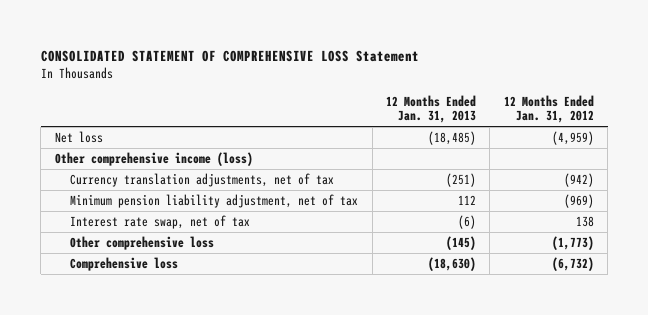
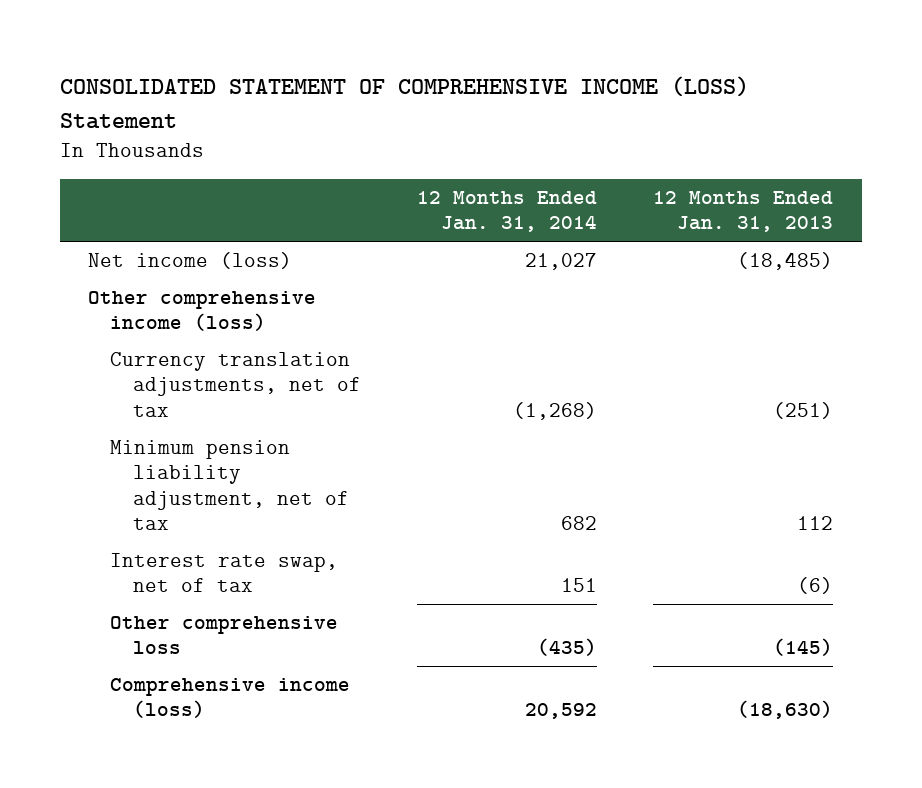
[40,49,419,62] CONSOLIDATED STATEMENT OF COMPREHENSIVE LOSS Statement -> [59,75,749,129] CONSOLIDATED STATEMENT OF COMPREHENSIVE INCOME (LOSS) Statement
[503,94,594,124] 12 Months Ended Jan. 31, 2012 -> none
none -> [417,190,598,233] 12 Months Ended Jan. 31, 2014
[54,130,103,143] Net loss -> [88,252,293,270] Net income (loss)
[70,256,179,271] Comprehensive loss -> [110,678,351,719] Comprehensive income (loss)

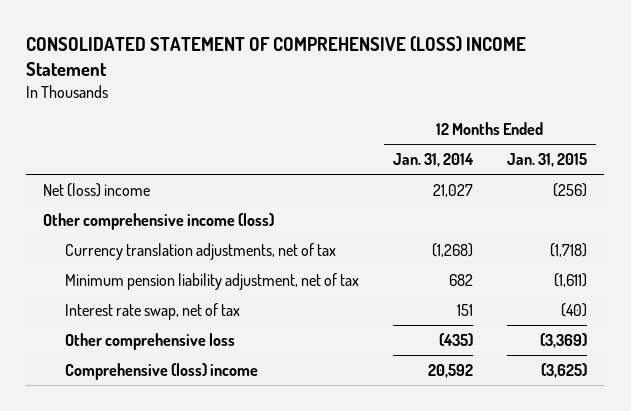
[59,75,749,129] CONSOLIDATED STATEMENT OF COMPREHENSIVE INCOME (LOSS) Statement -> [26,36,527,77] CONSOLIDATED STATEMENT OF COMPREHENSIVE (LOSS) INCOME Statement
[653,190,834,233] 12 Months Ended Jan. 31, 2013 -> none
none -> [507,153,588,168] Jan. 31, 2015
[88,252,293,270] Net income (loss) -> [43,182,151,197] Net (loss) income
[110,678,351,719] Comprehensive income (loss) -> [64,362,258,380] Comprehensive (loss) income

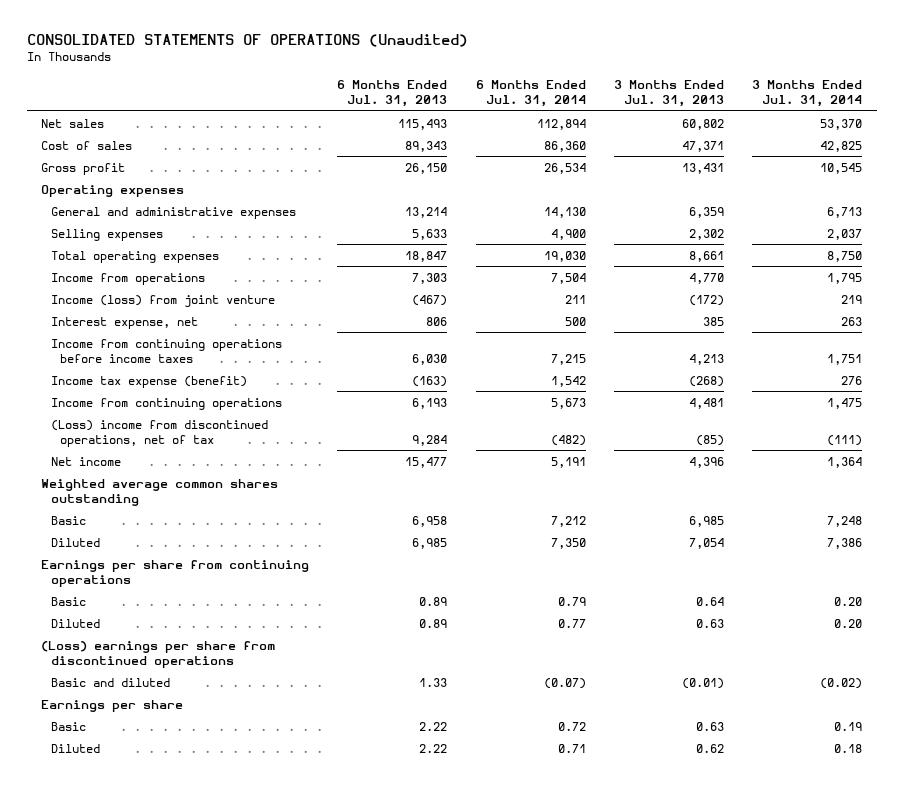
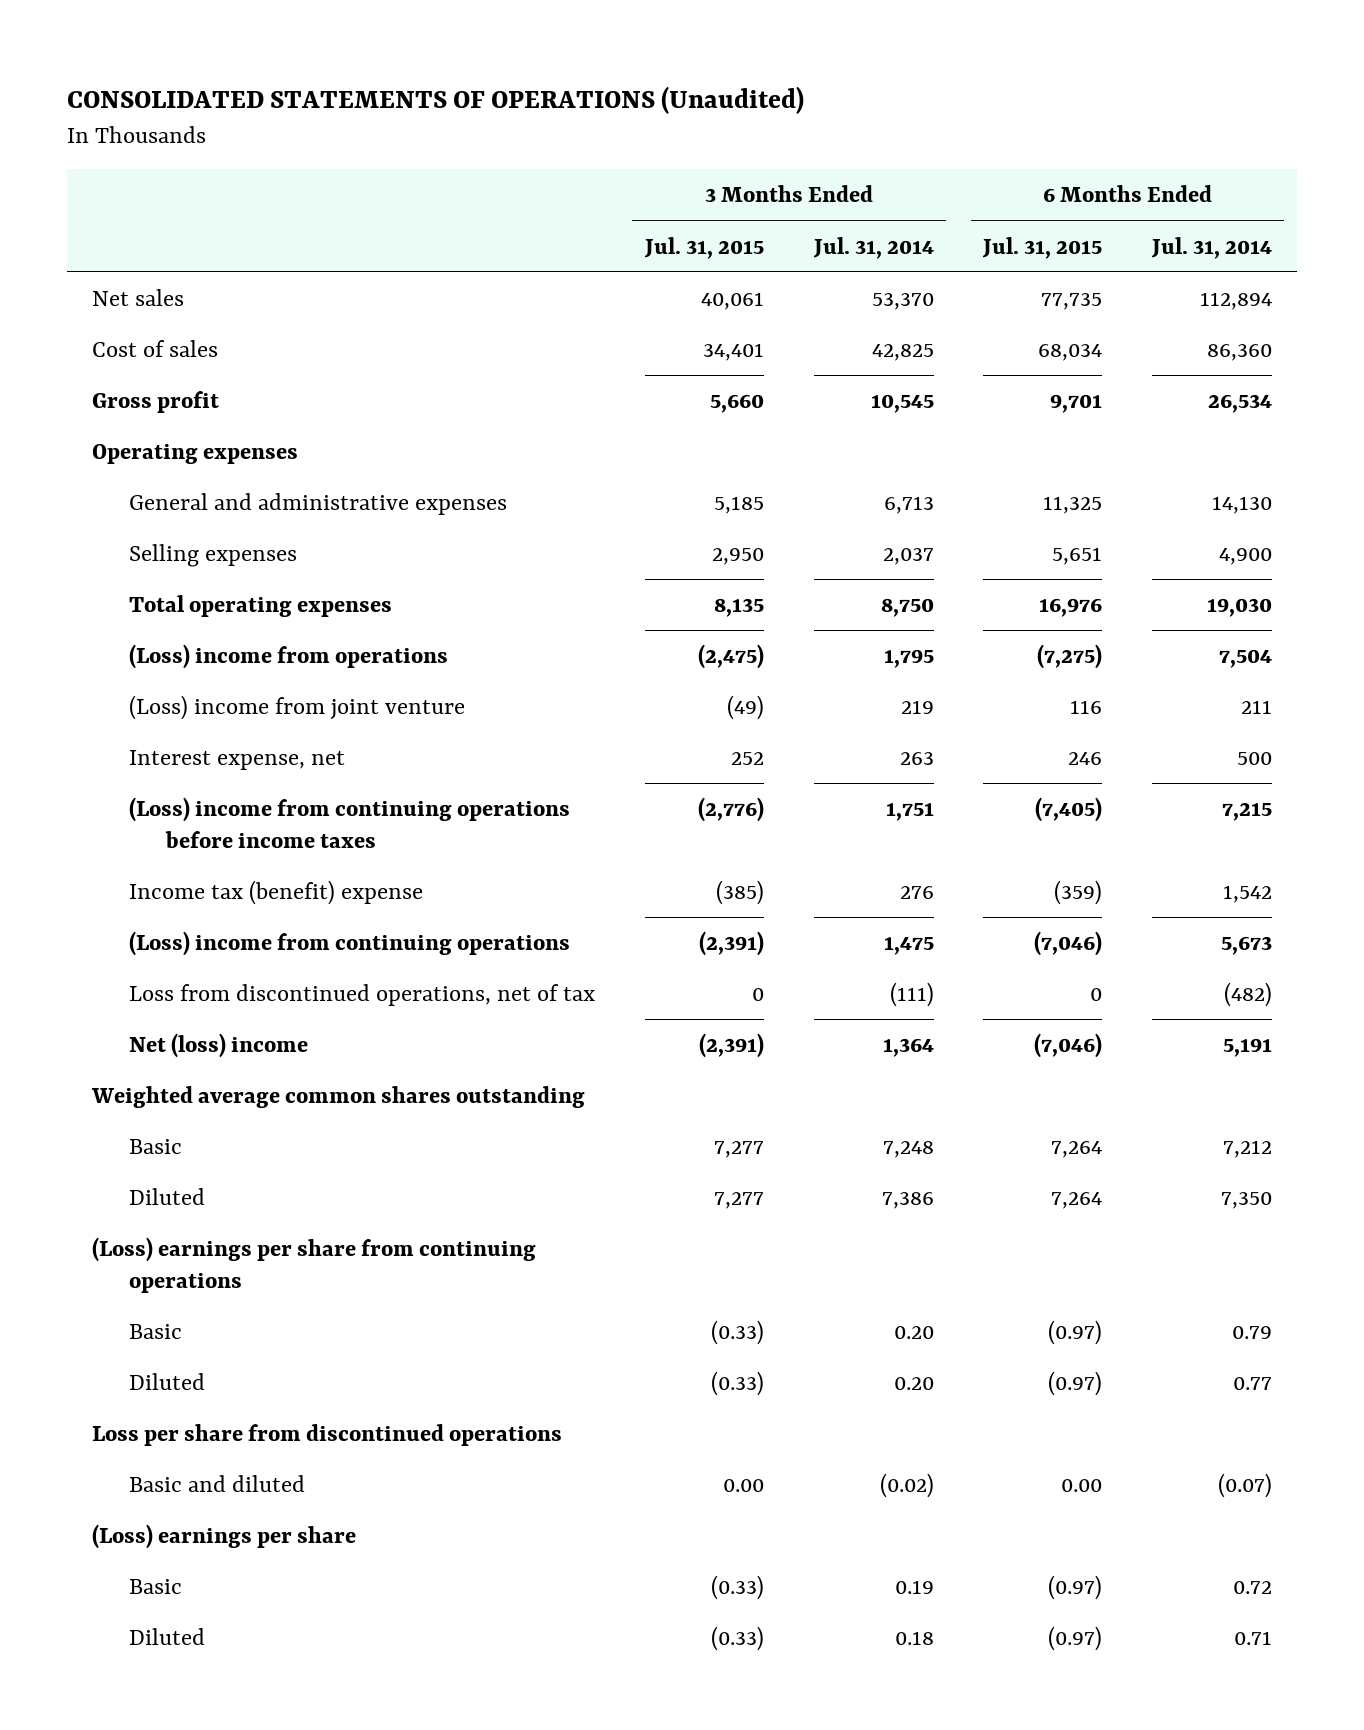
[337,80,448,108] 6 Months Ended Jul. 31, 2013 -> none
[613,80,724,108] 3 Months Ended Jul. 31, 2013 -> none
none -> [643,236,764,259] Jul. 31, 2015
none -> [982,236,1103,259] Jul. 31, 2015
[50,272,205,285] Income from operations -> [129,644,449,670] (Loss) income from operations
[50,294,275,307] Income (loss) from joint venture -> [129,695,466,721] (Loss) income from joint venture
[50,338,282,363] Income from continuing operations before income taxes -> [129,797,571,849] (Loss) income from continuing operations before income taxes
[50,375,247,388] Income tax expense (benefit) -> [129,880,424,906] Income tax (benefit) expense
[50,397,282,410] Income from continuing operations -> [129,931,571,957] (Loss) income from continuing operations
[50,419,268,447] (Loss) income from discontinued operations, net of tax -> [129,984,596,1007] Loss from discontinued operations, net of tax
[50,456,121,466] Net income -> [129,1033,309,1059] Net (loss) income
[40,559,309,587] Earnings per share from continuing operations -> [92,1237,537,1294] (Loss) earnings per share from continuing operations
[40,640,275,668] (Loss) earnings per share from discontinued operations -> [92,1424,563,1447] Loss per share from discontinued operations
[40,699,183,712] Earnings per share -> [92,1524,357,1550] (Loss) earnings per share

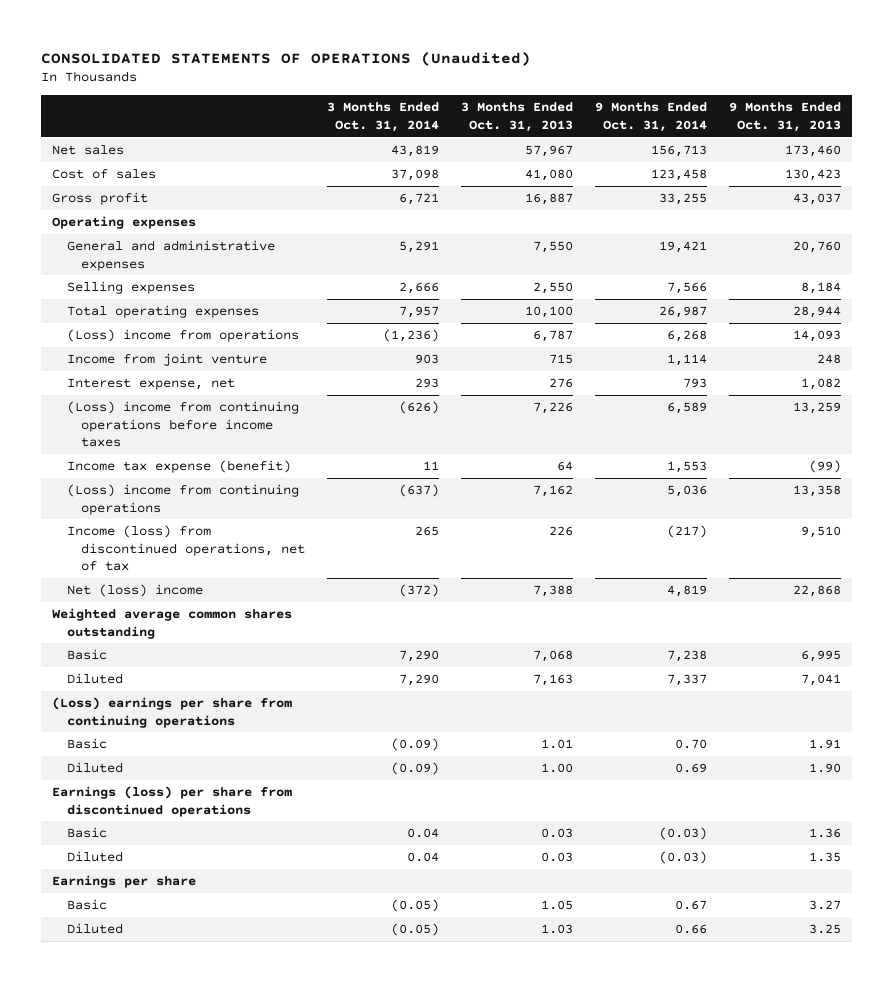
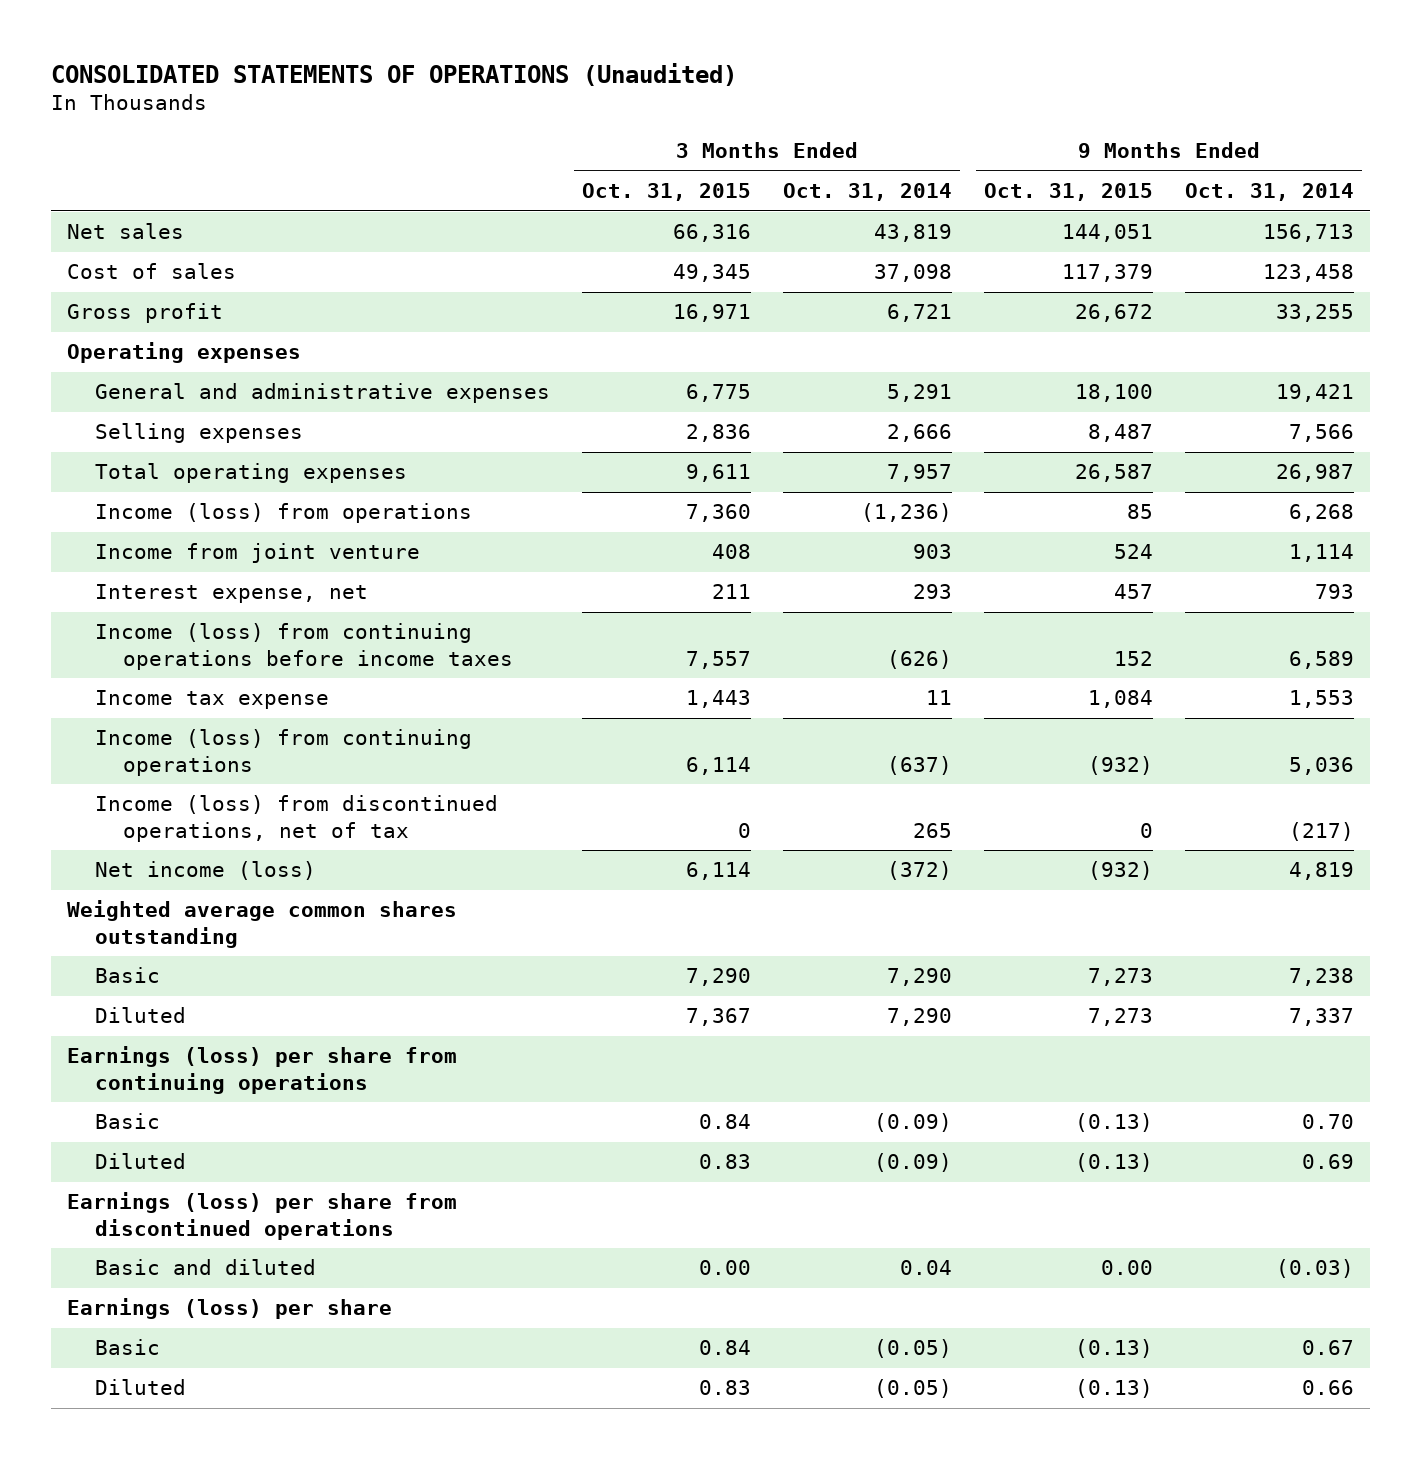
[460,102,573,132] 3 Months Ended Oct. 31, 2013 -> none
[728,102,841,132] 9 Months Ended Oct. 31, 2013 -> none
none -> [582,183,752,202] Oct. 31, 2015
none -> [984,183,1154,202] Oct. 31, 2015
[66,328,299,342] (Loss) income from operations -> [95,503,473,524] Income (loss) from operations
[66,400,299,448] (Loss) income from continuing operations before income taxes -> [95,623,514,670] Income (loss) from continuing operations before income taxes
[66,459,291,473] Income tax expense (benefit) -> [95,690,330,710] Income tax expense
[66,483,299,515] (Loss) income from continuing operations -> [95,729,473,776] Income (loss) from continuing operations
[66,583,203,597] Net (loss) income -> [95,861,317,881] Net income (loss)
[52,696,293,728] (Loss) earnings per share from continuing operations -> [67,1046,458,1094] Earnings (loss) per share from continuing operations
[66,826,107,838] Basic -> none
[66,850,123,862] Diluted -> none
none -> [95,1259,317,1276] Basic and diluted
[52,874,197,888] Earnings per share -> [67,1298,393,1320] Earnings (loss) per share

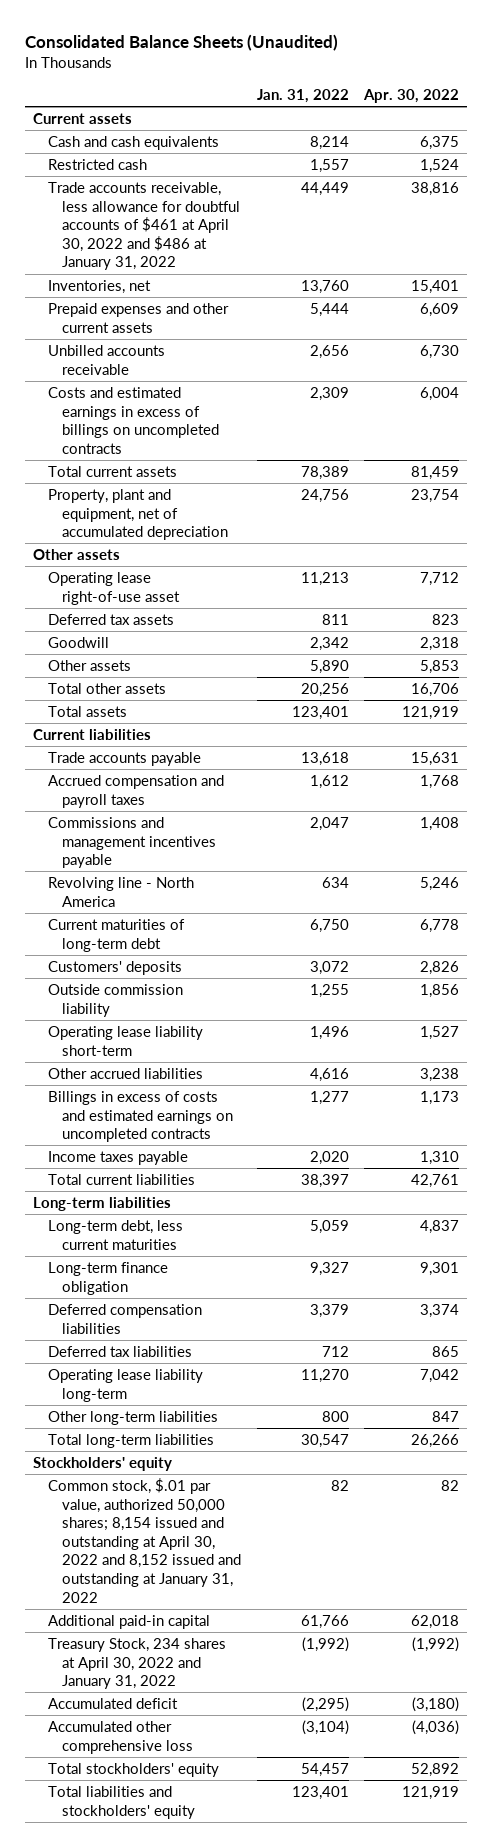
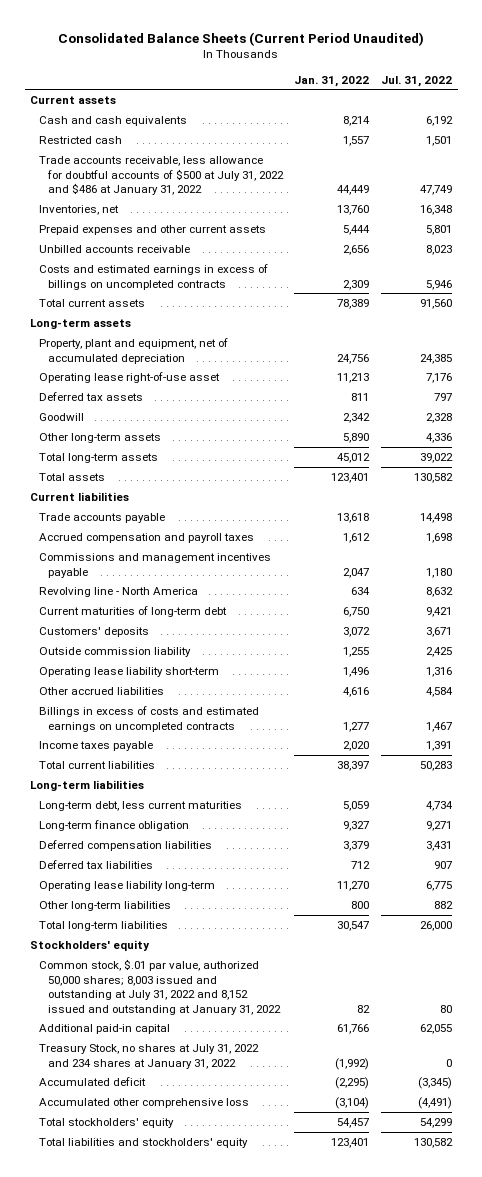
[25,34,339,52] Consolidated Balance Sheets (Unaudited) -> [58,31,425,46] Consolidated Balance Sheets (Current Period Unaudited)
[363,89,460,104] Apr. 30, 2022 -> none
none -> [381,75,453,87] Jul. 31, 2022
[47,181,240,271] Trade accounts receivable, less allowance for doubtful accounts of $461 at April 30, 2022 and $486 at January 31, 2022 -> [39,155,284,196] Trade accounts receivable, less allowance for doubtful accounts of $500 at July 31, 2022 and $486 at January 31, 2022
none -> [30,318,132,329] Long-term assets
[33,548,121,560] Other assets -> none
[47,682,166,694] Total other assets -> none
[47,659,131,671] Other assets -> [39,432,162,443] Other long-term assets
none -> [39,452,159,463] Total long-term assets
[47,1477,241,1603] Common stock, $.01 par value, authorized 50,000 shares; 8,154 issued and outstanding at April 30, 2022 and 8,152 issued and outstanding at January 31, 2022 -> [39,958,281,1015] Common stock, $.01 par value, authorized 50,000 shares; 8,003 issued and outstanding at July 31, 2022 and 8,152 issued and outstanding at January 31, 2022
[47,1637,226,1690] Treasury Stock, 234 shares at April 30, 2022 and January 31, 2022 -> [39,1043,260,1069] Treasury Stock, no shares at July 31, 2022 and 234 shares at January 31, 2022

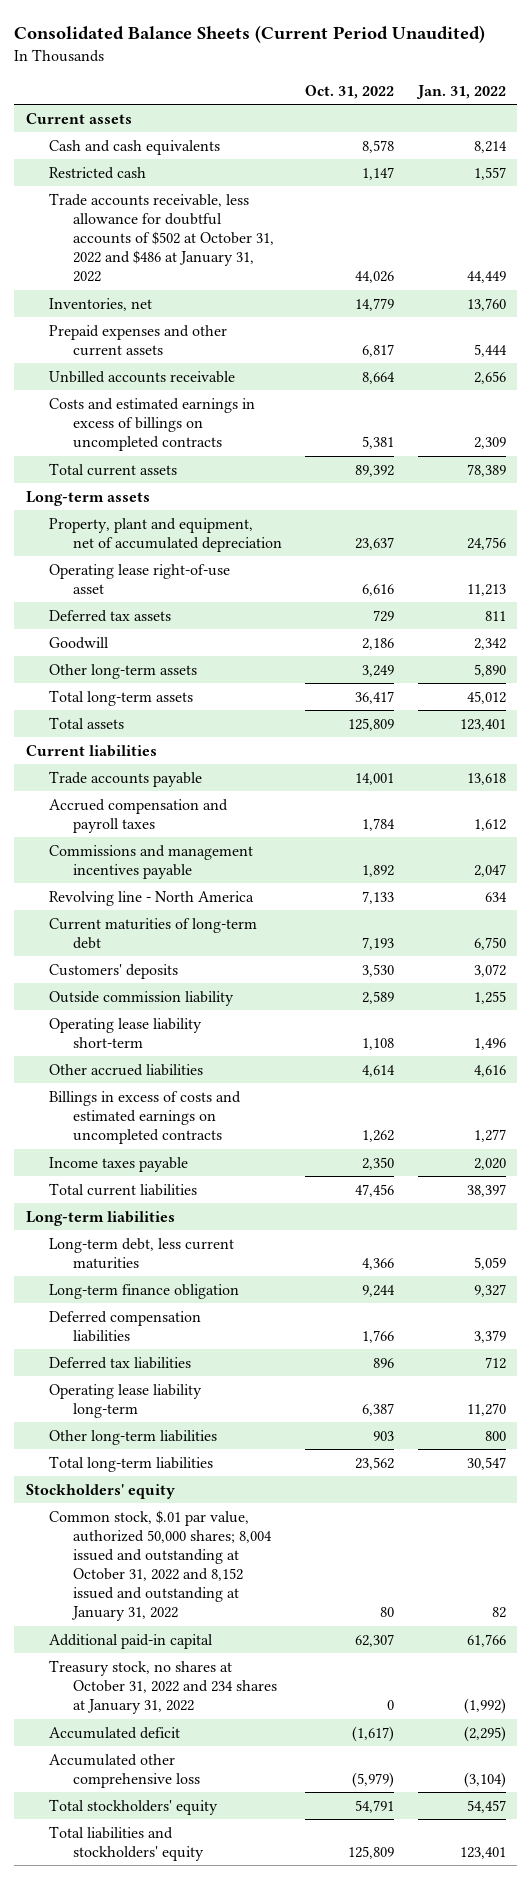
[381,75,453,87] Jul. 31, 2022 -> none
none -> [305,84,395,99] Oct. 31, 2022
[39,155,284,196] Trade accounts receivable, less allowance for doubtful accounts of $500 at July 31, 2022 and $486 at January 31, 2022 -> [49,192,274,283] Trade accounts receivable, less allowance for doubtful accounts of $502 at October 31, 2022 and $486 at January 31, 2022
[39,958,281,1015] Common stock, $.01 par value, authorized 50,000 shares; 8,003 issued and outstanding at July 31, 2022 and 8,152 issued and outstanding at January 31, 2022 -> [49,1509,272,1622] Common stock, $.01 par value, authorized 50,000 shares; 8,004 issued and outstanding at October 31, 2022 and 8,152 issued and outstanding at January 31, 2022
[39,1043,260,1069] Treasury Stock, no shares at July 31, 2022 and 234 shares at January 31, 2022 -> [49,1659,277,1715] Treasury stock, no shares at October 31, 2022 and 234 shares at January 31, 2022

